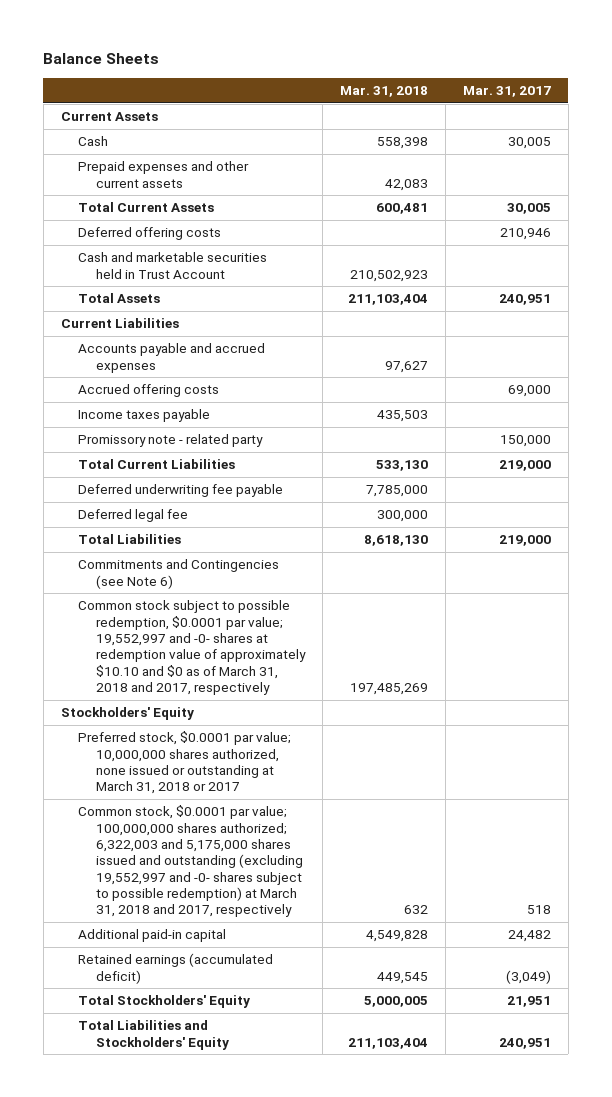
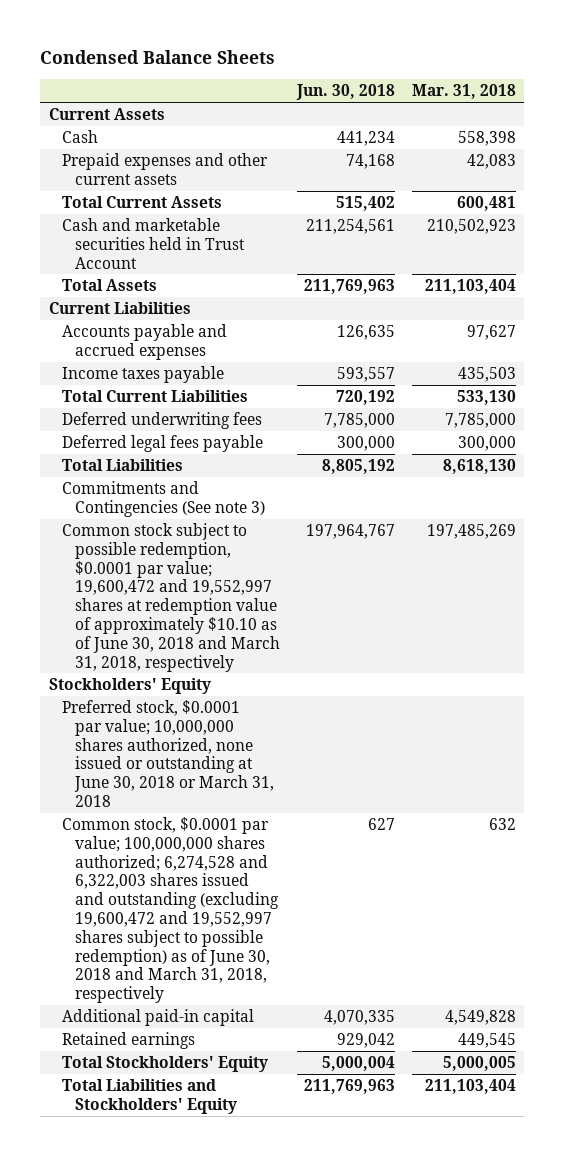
[43,53,160,65] Balance Sheets -> [40,50,276,65] Condensed Balance Sheets
[462,86,551,98] Mar. 31, 2017 -> none
none -> [295,84,395,101] Jun. 30, 2018
[78,227,222,241] Deferred offering costs -> none
[78,384,220,398] Accrued offering costs -> none
[78,434,264,448] Promissory note - related party -> none
[78,484,284,498] Deferred underwriting fee payable -> [61,411,262,429] Deferred underwriting fees
[78,509,189,523] Deferred legal fee -> [61,434,263,452] Deferred legal fees payable
[78,559,280,589] Commitments and Contingencies (see Note 6) -> [61,480,265,517] Commitments and Contingencies (See note 3)
[78,600,307,696] Common stock subject to possible redemption, $0.0001 par value; 19,552,997 and -0- shares at redemption value of approximately $10.10 and $0 as of March 31, 2018 and 2017, respectively -> [61,522,280,672] Common stock subject to possible redemption, $0.0001 par value; 19,600,472 and 19,552,997 shares at redemption value of approximately $10.10 as of June 30, 2018 and March 31, 2018, respectively
[78,731,292,795] Preferred stock, $0.0001 par value; 10,000,000 shares authorized, none issued or outstanding at March 31, 2018 or 2017 -> [61,699,274,807] Preferred stock, $0.0001 par value; 10,000,000 shares authorized, none issued or outstanding at June 30, 2018 or March 31, 2018
[78,805,304,918] Common stock, $0.0001 par value; 100,000,000 shares authorized; 6,322,003 and 5,175,000 shares issued and outstanding (excluding 19,552,997 and -0- shares subject to possible redemption) at March 31, 2018 and 2017, respectively -> [61,816,279,1004] Common stock, $0.0001 par value; 100,000,000 shares authorized; 6,274,528 and 6,322,003 shares issued and outstanding (excluding 19,600,472 and 19,552,997 shares subject to possible redemption) as of June 30, 2018 and March 31, 2018, respectively
[78,953,274,984] Retained earnings (accumulated deficit) -> [61,1031,195,1049] Retained earnings

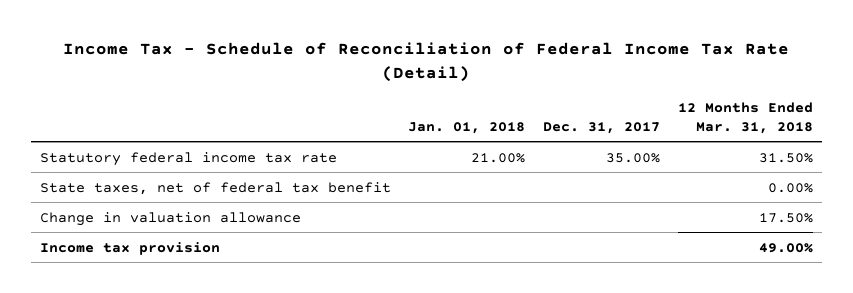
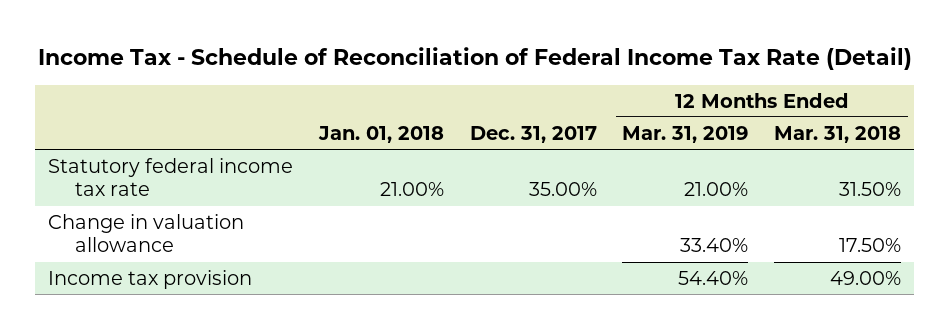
none -> [622,125,749,143] Mar. 31, 2019
[39,181,391,195] State taxes, net of federal tax benefit -> none

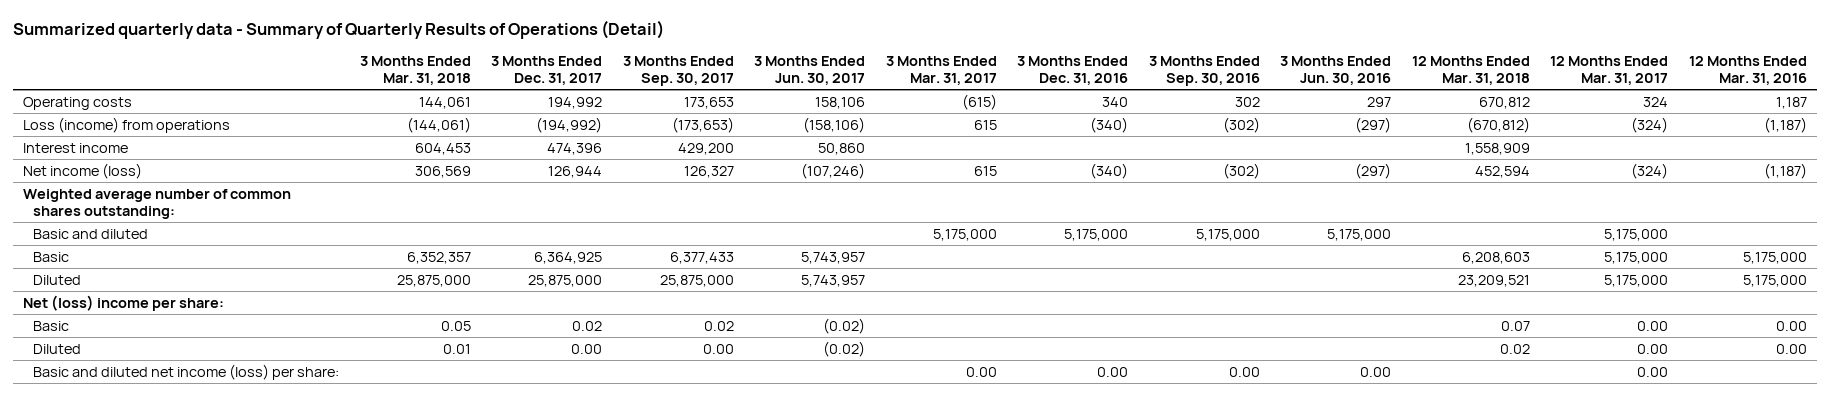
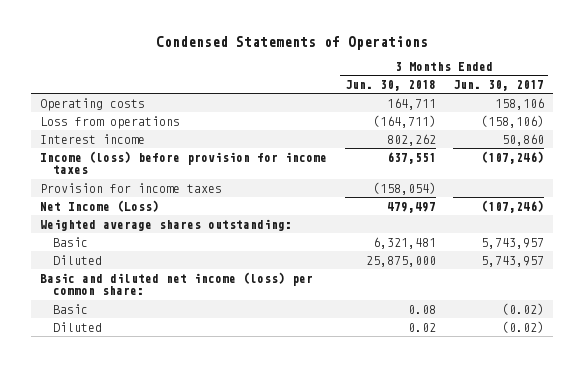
[12,19,664,39] Summarized quarterly data - Summary of Quarterly Results of Operations (Detail) -> [156,35,429,50] Condensed Statements of Operations
[359,56,471,86] 3 Months Ended Mar. 31, 2018 -> none
[491,56,603,86] 3 Months Ended Dec. 31, 2017 -> none
[622,56,734,87] 3 Months Ended Sep. 30, 2017 -> none
[885,56,997,86] 3 Months Ended Mar. 31, 2017 -> none
[1017,56,1129,86] 3 Months Ended Dec. 31, 2016 -> none
[1148,56,1260,87] 3 Months Ended Sep. 30, 2016 -> none
[1280,56,1392,86] 3 Months Ended Jun. 30, 2016 -> none
[1411,56,1530,86] 12 Months Ended Mar. 31, 2018 -> none
[1550,56,1669,86] 12 Months Ended Mar. 31, 2017 -> none
[1688,56,1807,86] 12 Months Ended Mar. 31, 2016 -> none
none -> [344,79,436,91] Jun. 30, 2018
[22,116,230,133] Loss (income) from operations -> [40,115,181,129] Loss from operations
[33,228,149,239] Basic and diluted -> none
none -> [40,150,328,175] Income (loss) before provision for income taxes
none -> [40,182,223,193] Provision for income taxes
[22,162,142,179] Net income (loss) -> [40,199,160,212] Net Income (Loss)
[22,188,291,219] Weighted average number of common shares outstanding: -> [40,218,293,231] Weighted average shares outstanding:
[22,294,224,311] Net (loss) income per share: -> [40,271,314,296] Basic and diluted net income (loss) per common share:
[33,363,340,380] Basic and diluted net income (loss) per share: -> none

